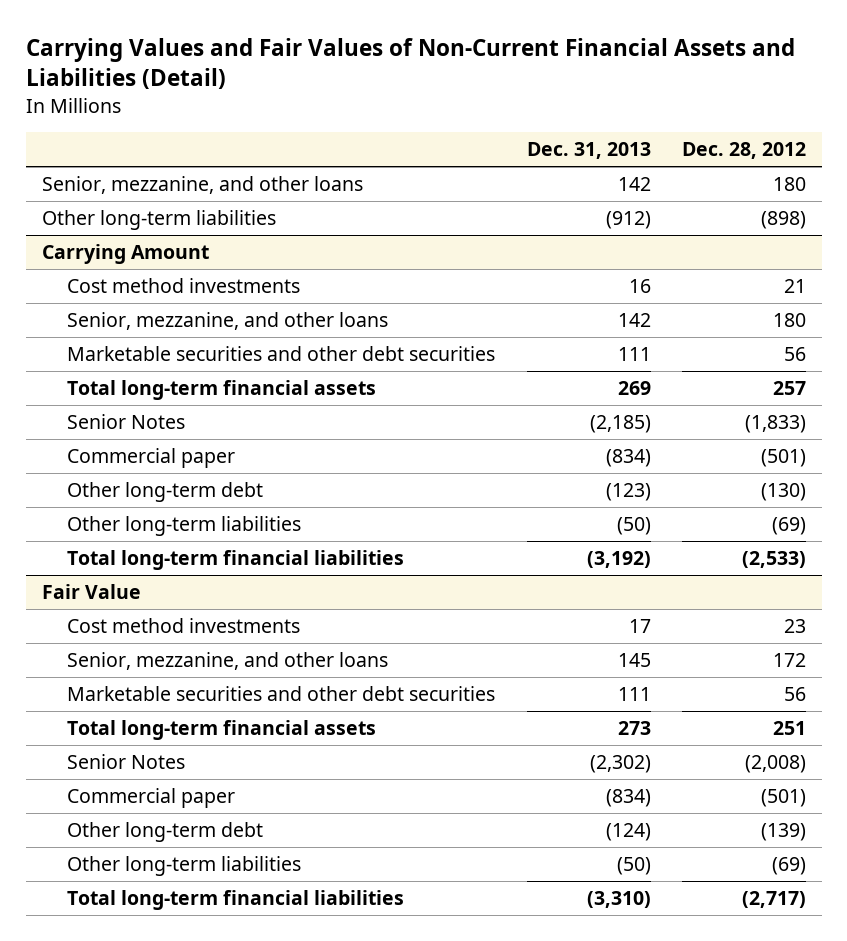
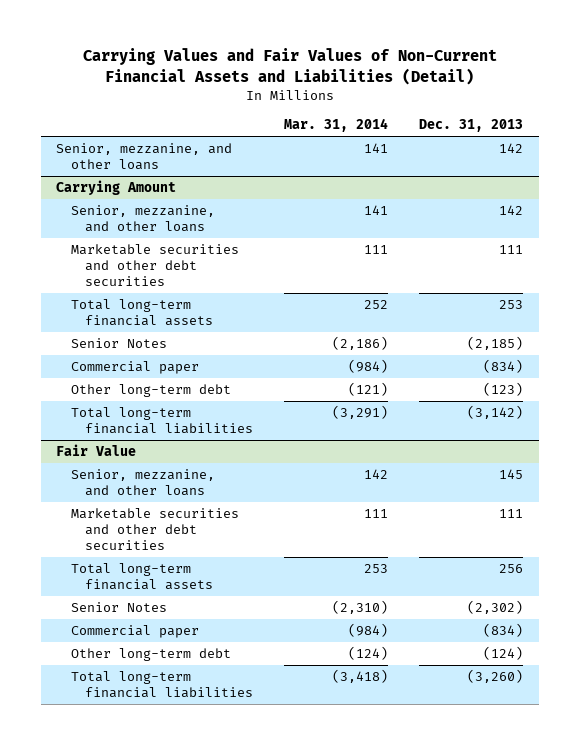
[681,142,806,160] Dec. 28, 2012 -> none
none -> [284,118,389,133] Mar. 31, 2014
[41,210,276,231] Other long-term liabilities -> none
[67,278,301,294] Cost method investments -> none
[617,381,651,396] 269 -> [499,300,524,310] 253
[67,516,302,537] Other long-term liabilities -> none
[586,551,651,569] (3,192) -> [467,405,524,420] (3,142)
[67,618,301,634] Cost method investments -> none
[617,721,651,736] 273 -> [499,564,524,574] 256
[67,856,302,877] Other long-term liabilities -> none
[586,891,651,909] (3,310) -> [467,669,524,684] (3,260)

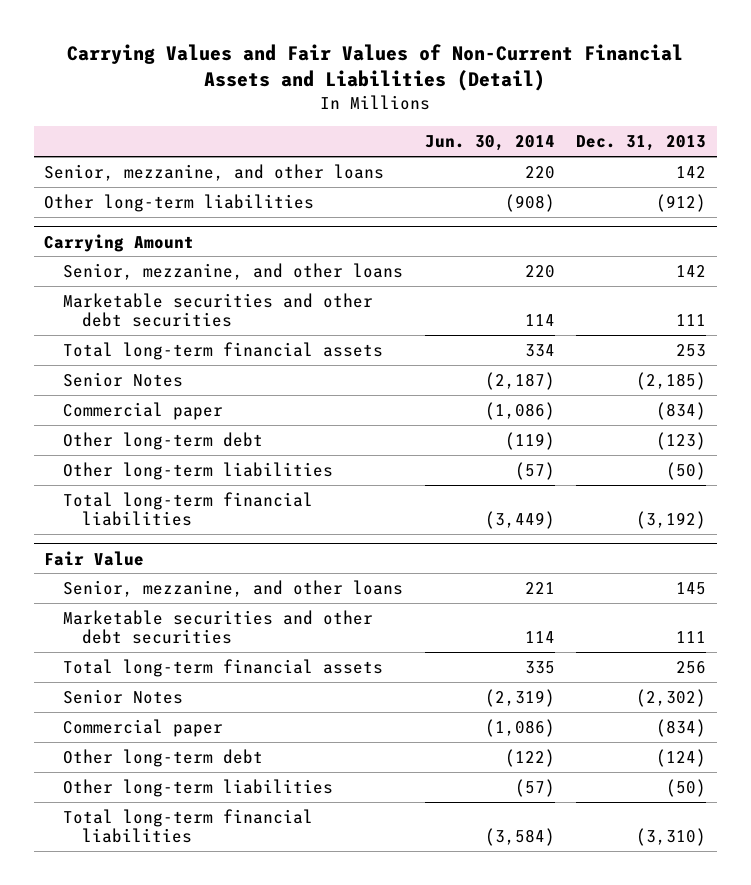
[284,118,389,133] Mar. 31, 2014 -> none
none -> [424,135,555,152] Jun. 30, 2014
none -> [44,193,315,212] Other long-term liabilities
none -> [63,461,334,480] Other long-term liabilities
[467,405,524,420] (3,142) -> [636,511,707,530] (3,192)
none -> [63,778,334,797] Other long-term liabilities
[467,669,524,684] (3,260) -> [636,828,707,847] (3,310)

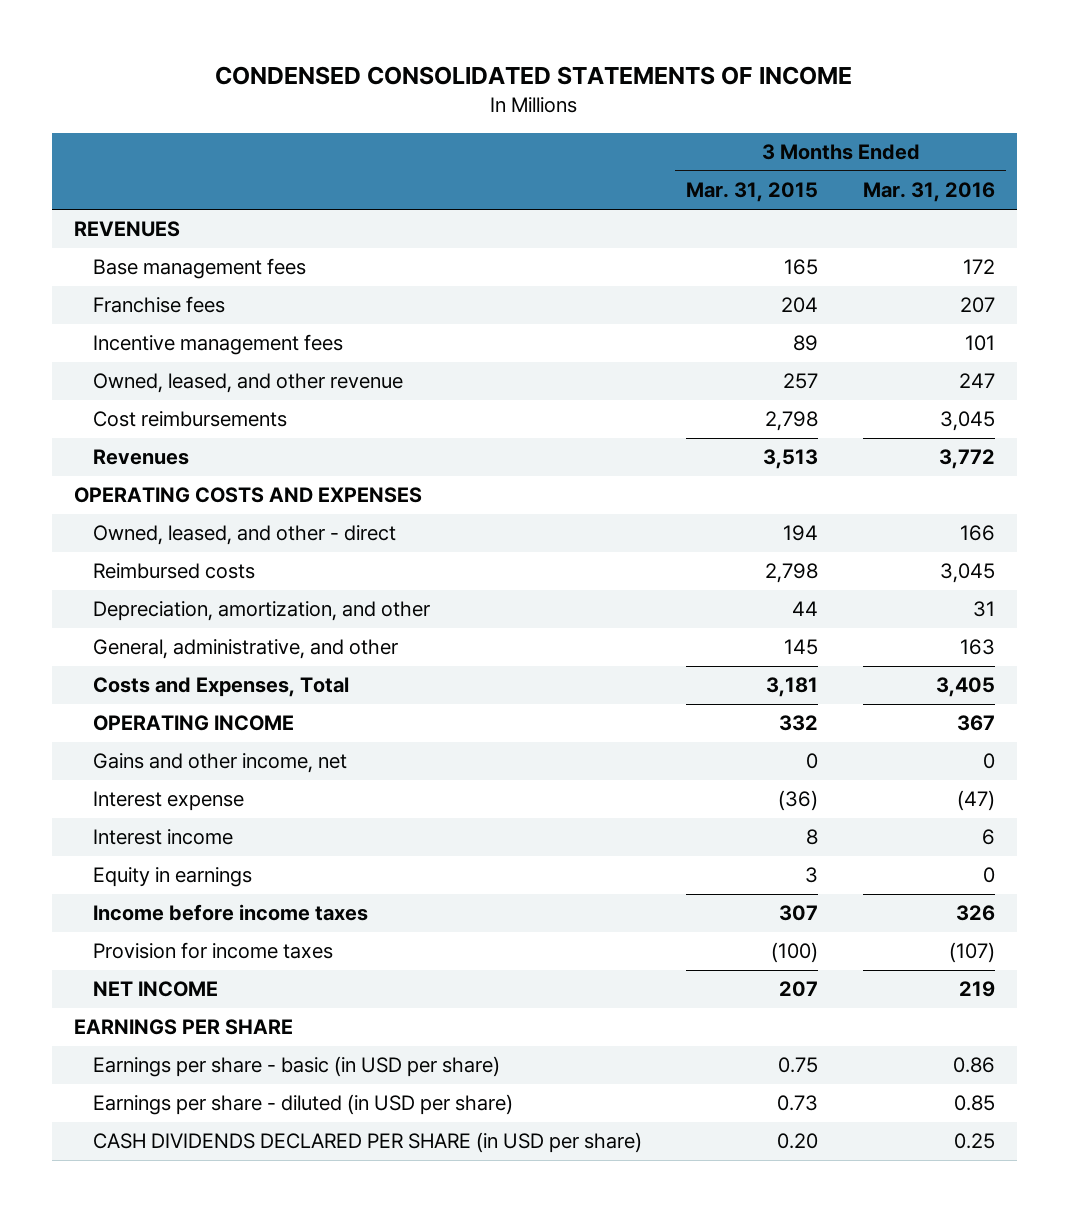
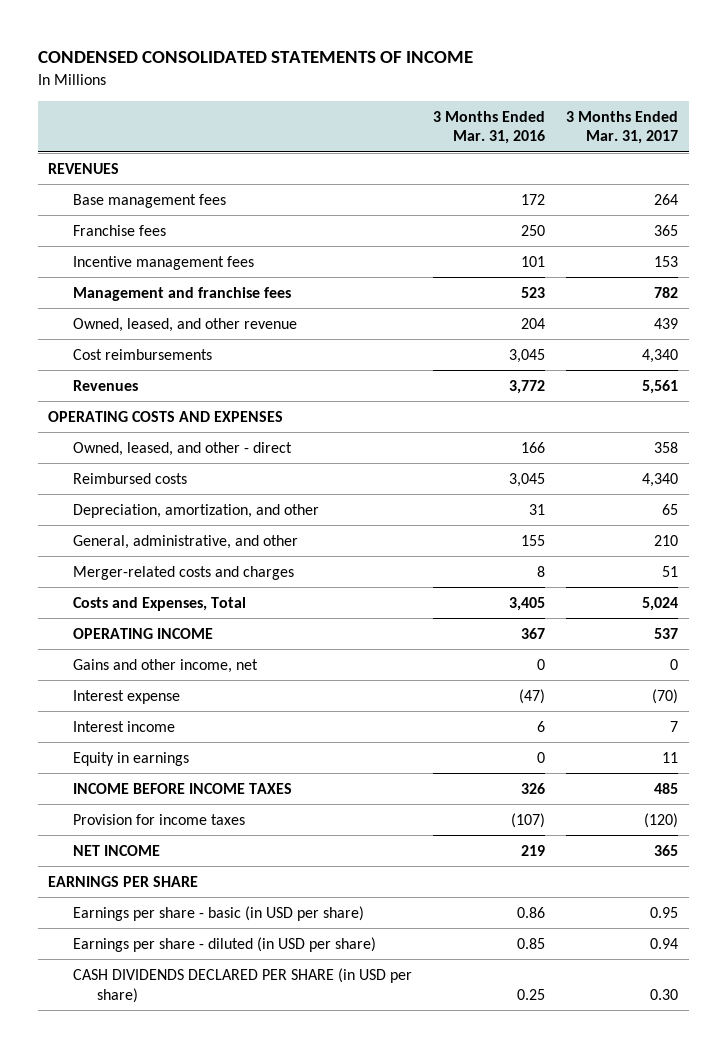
[686,182,819,203] Mar. 31, 2015 -> none
none -> [566,110,679,145] 3 Months Ended Mar. 31, 2017
[959,297,995,314] 207 -> [520,224,545,236] 250
none -> [72,286,291,301] Management and franchise fees
[958,373,995,389] 247 -> [520,317,545,329] 204
[959,639,995,656] 163 -> [520,534,545,546] 155
none -> [72,565,294,580] Merger-related costs and charges
[93,904,369,922] Income before income taxes -> [72,782,292,794] INCOME BEFORE INCOME TAXES

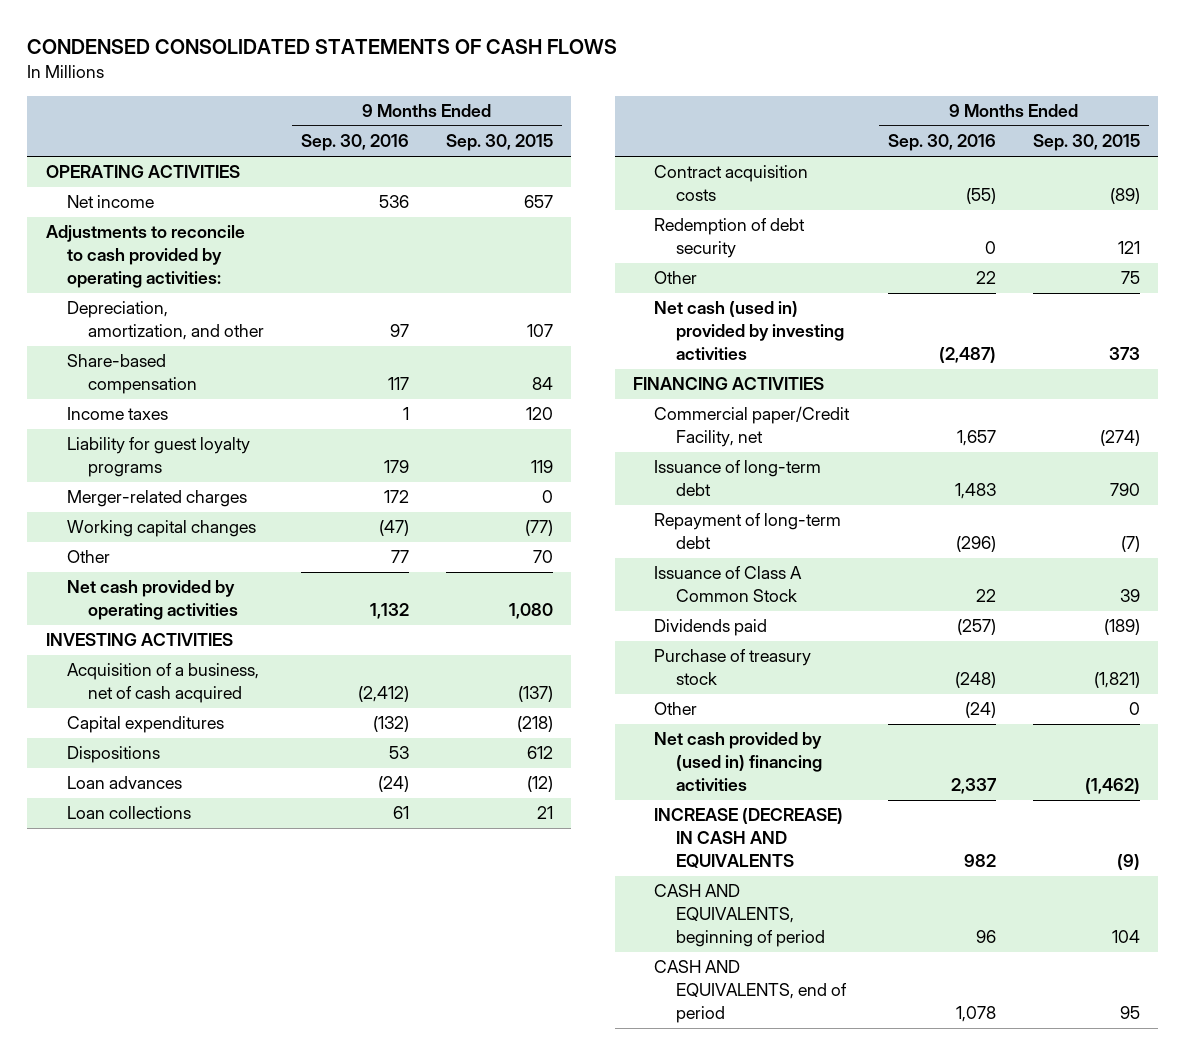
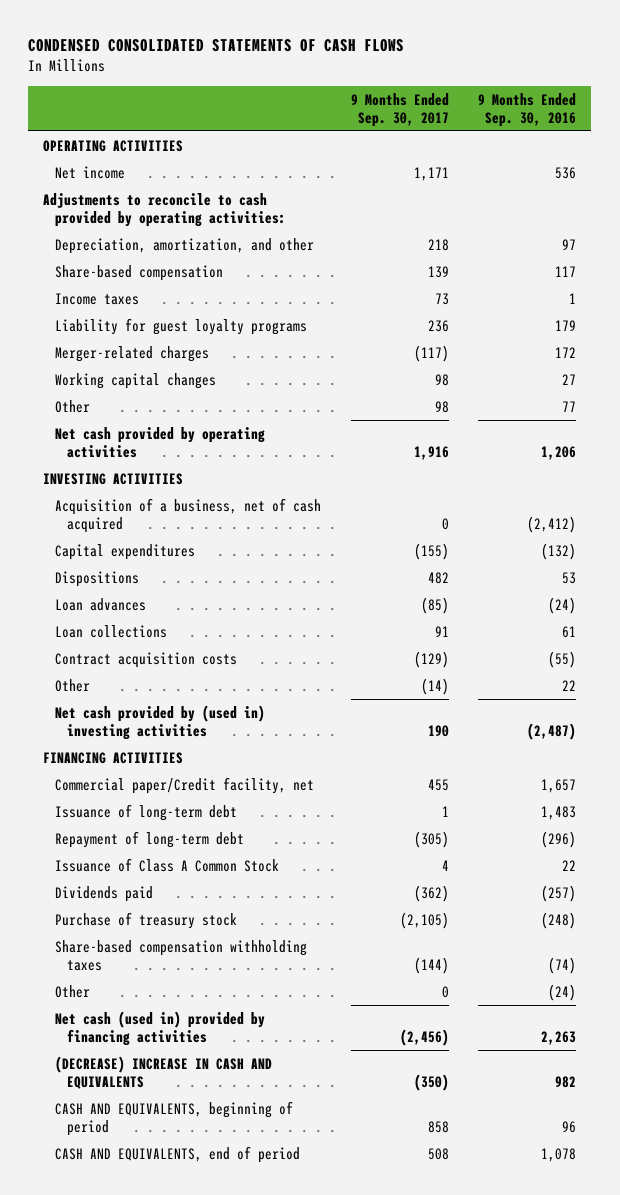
[445,134,553,152] Sep. 30, 2015 -> none
none -> [350,92,449,127] 9 Months Ended Sep. 30, 2017
[378,520,409,537] (47) -> [562,373,577,385] 27
[369,603,409,620] 1,132 -> [541,445,577,460] 1,206
[654,218,806,259] Redemption of debt security -> none
[654,301,844,360] Net cash (used in) provided by investing activities -> [55,704,266,740] Net cash provided by (used in) investing activities
[654,406,851,448] Commercial paper/Credit Facility, net -> [55,776,315,794] Commercial paper/Credit facility, net
none -> [55,939,308,971] Share-based compensation withholding taxes
[654,732,823,791] Net cash provided by (used in) financing activities -> [55,1010,266,1046] Net cash (used in) provided by financing activities
[951,777,998,794] 2,337 -> [541,1030,577,1045] 2,263
[654,808,844,868] INCREASE (DECREASE) IN CASH AND EQUIVALENTS -> [55,1055,273,1089] (DECREASE) INCREASE IN CASH AND EQUIVALENTS

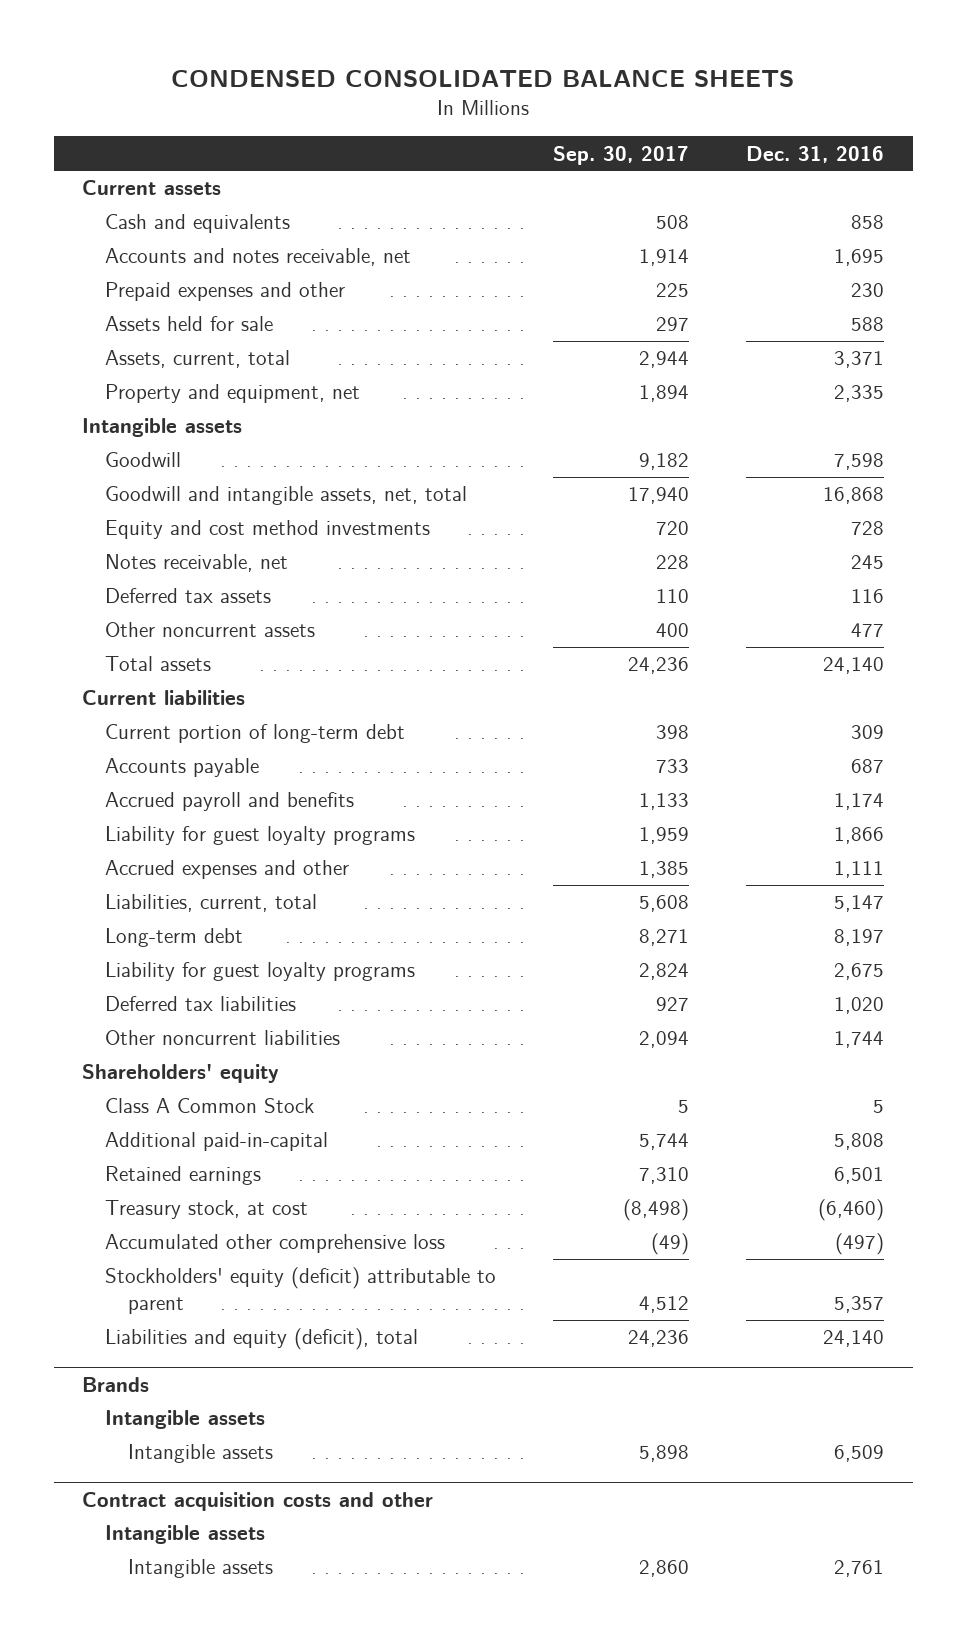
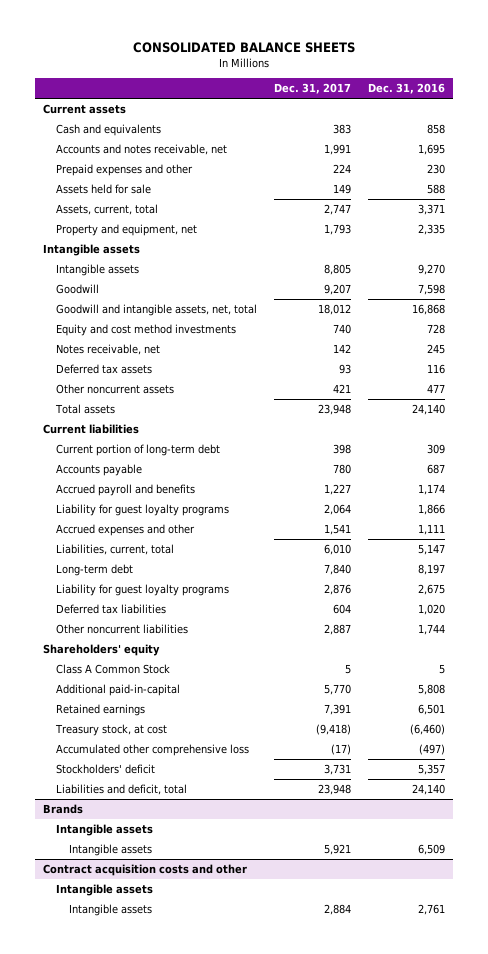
[171,69,795,87] CONDENSED CONSOLIDATED BALANCE SHEETS -> [132,42,355,54] CONSOLIDATED BALANCE SHEETS
[553,145,690,165] Sep. 30, 2017 -> none
none -> [273,83,351,95] Dec. 31, 2017
none -> [55,264,139,277] Intangible assets
[105,1267,497,1315] Stockholders' equity (deficit) attributable to parent -> [55,764,155,775] Stockholders' deficit
[105,1328,419,1351] Liabilities and equity (deficit), total -> [55,784,187,796] Liabilities and deficit, total

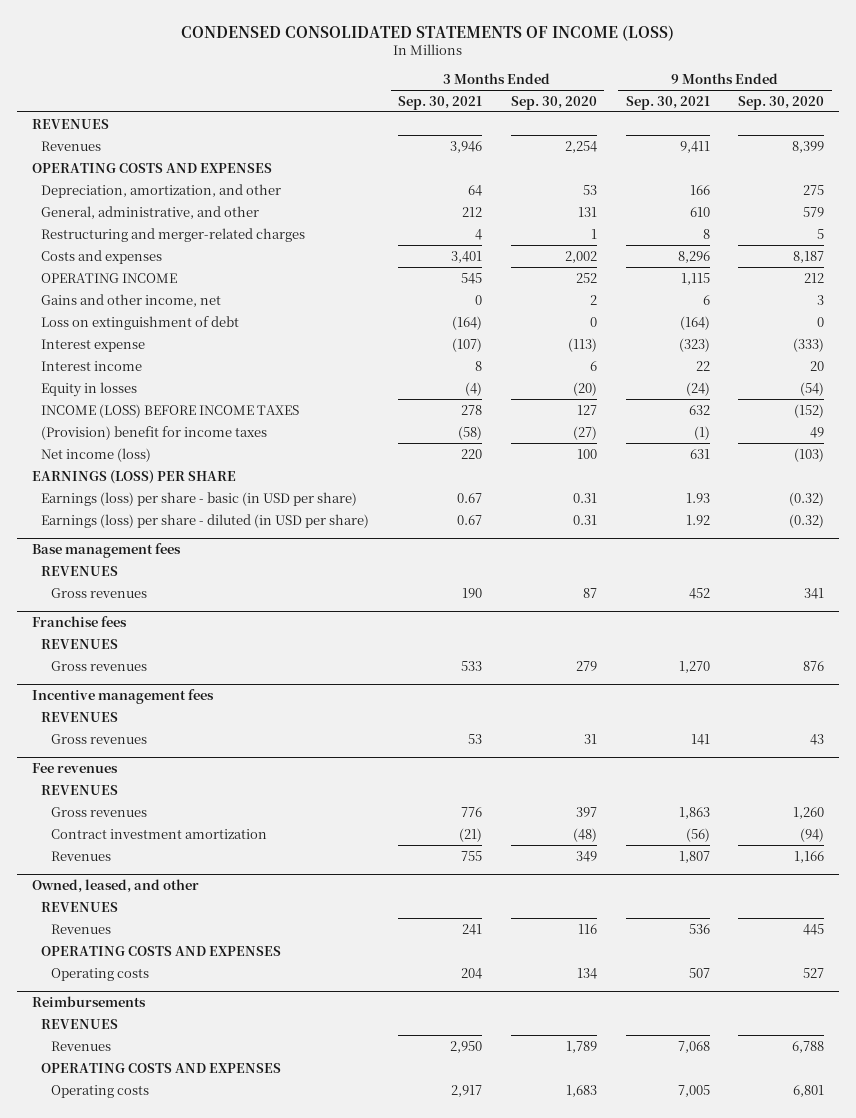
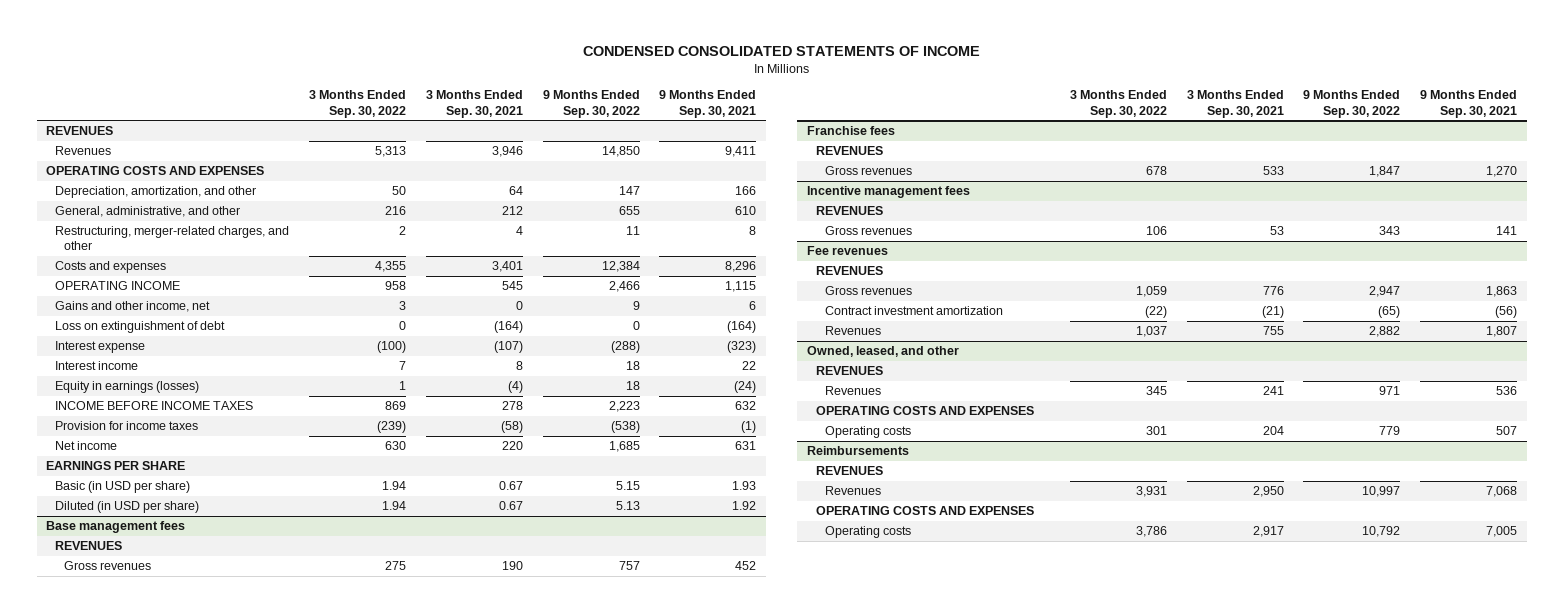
[181,24,675,41] CONDENSED CONSOLIDATED STATEMENTS OF INCOME (LOSS) -> [582,45,980,56] CONDENSED CONSOLIDATED STATEMENTS OF INCOME
[510,95,597,110] Sep. 30, 2020 -> none
[738,95,825,110] Sep. 30, 2020 -> none
none -> [309,90,407,118] 3 Months Ended Sep. 30, 2022
none -> [542,90,640,118] 9 Months Ended Sep. 30, 2022
[41,227,306,242] Restructuring and merger-related charges -> [55,226,290,251] Restructuring, merger-related charges, and other
[41,381,138,397] Equity in losses -> [55,381,200,394] Equity in earnings (losses)
[41,403,300,418] INCOME (LOSS) BEFORE INCOME TAXES -> [55,401,254,411] INCOME BEFORE INCOME TAXES
[41,425,268,440] (Provision) benefit for income taxes -> [55,421,199,431] Provision for income taxes
[41,447,152,462] Net income (loss) -> [55,441,118,451] Net income
[31,469,236,484] EARNINGS (LOSS) PER SHARE -> [46,461,186,471] EARNINGS PER SHARE
[41,491,358,506] Earnings (loss) per share - basic (in USD per share) -> [55,481,191,494] Basic (in USD per share)
[41,513,370,528] Earnings (loss) per share - diluted (in USD per share) -> [55,501,200,514] Diluted (in USD per share)

